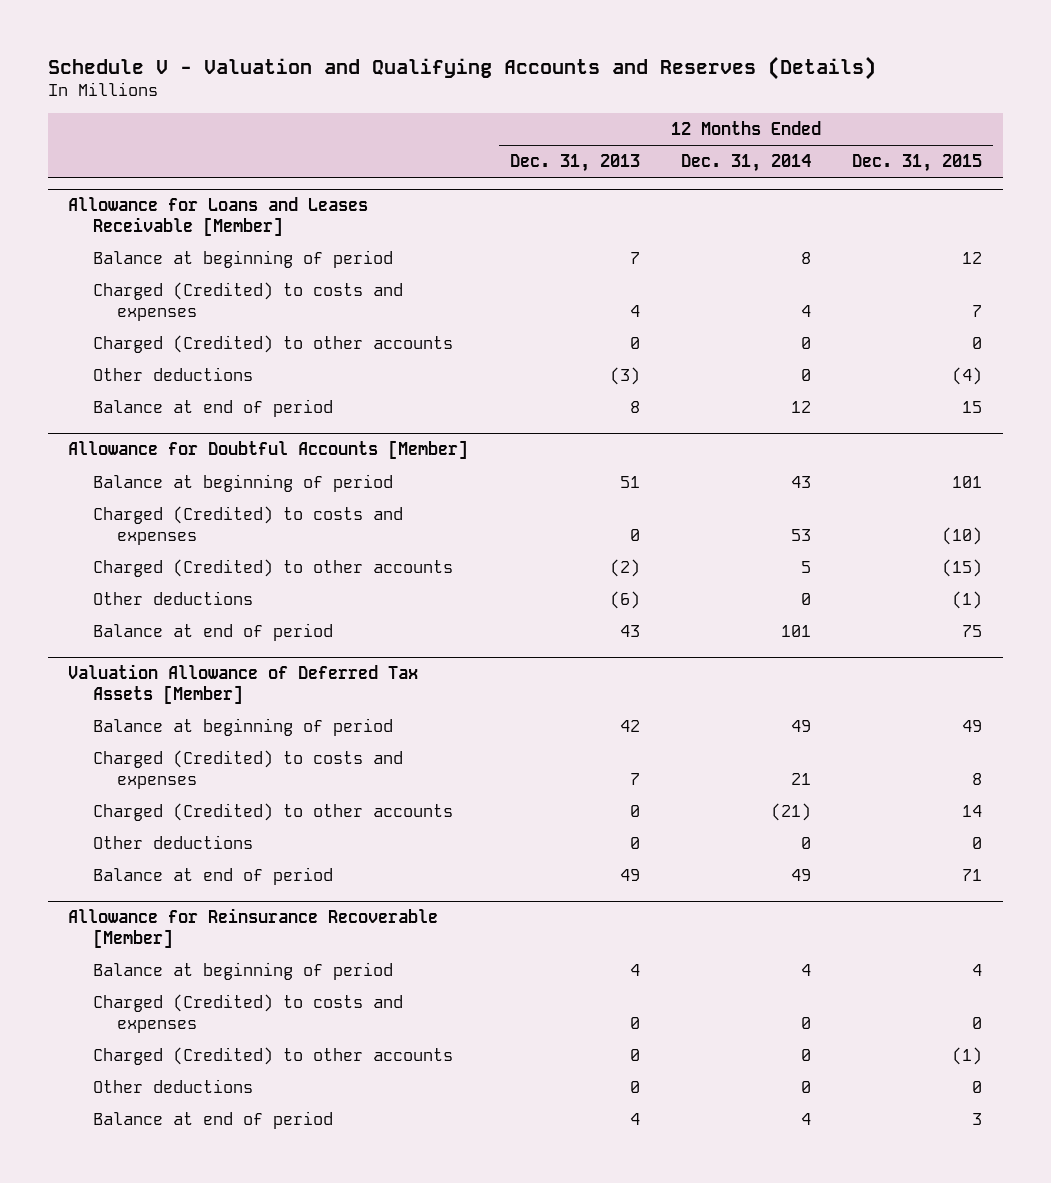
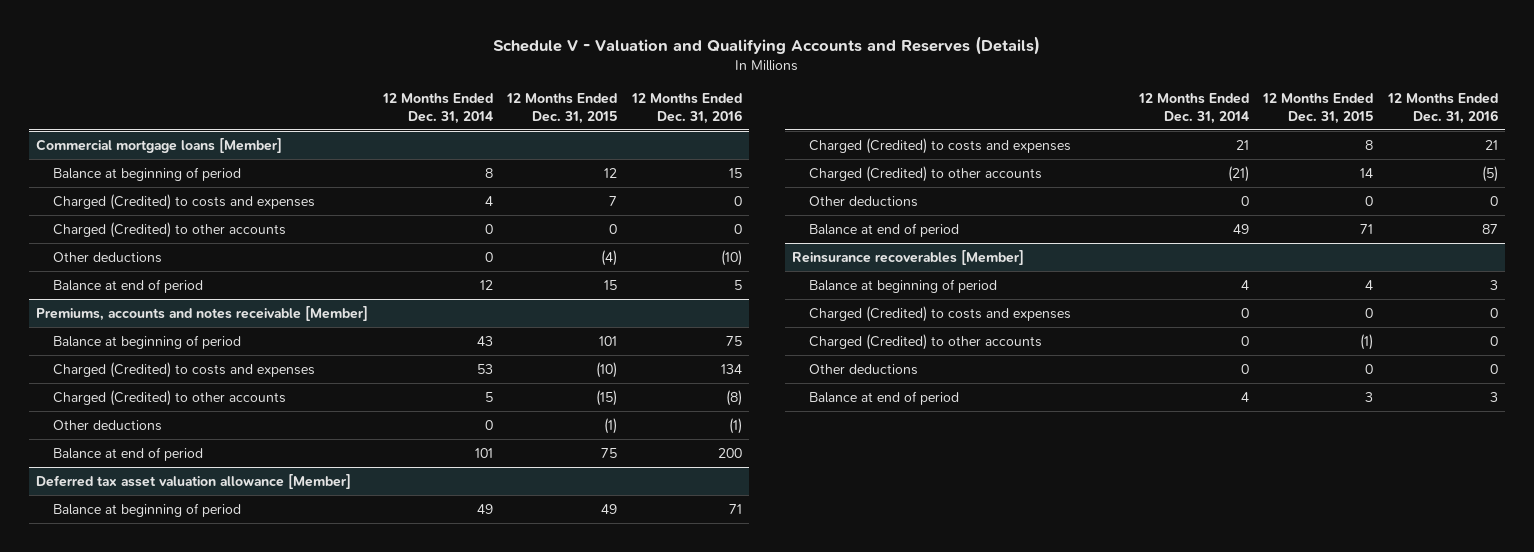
[509,154,640,173] Dec. 31, 2013 -> none
none -> [631,93,743,124] 12 Months Ended Dec. 31, 2016
[68,197,369,236] Allowance for Loans and Leases Receivable [Member] -> [36,138,283,154] Commercial mortgage loans [Member]
[68,440,469,460] Allowance for Doubtful Accounts [Member] -> [36,306,369,322] Premiums, accounts and notes receivable [Member]
[68,664,419,704] Valuation Allowance of Deferred Tax Assets [Member] -> [36,474,352,490] Deferred tax asset valuation allowance [Member]
[68,908,439,948] Allowance for Reinsurance Recoverable [Member] -> [792,250,1025,266] Reinsurance recoverables [Member]

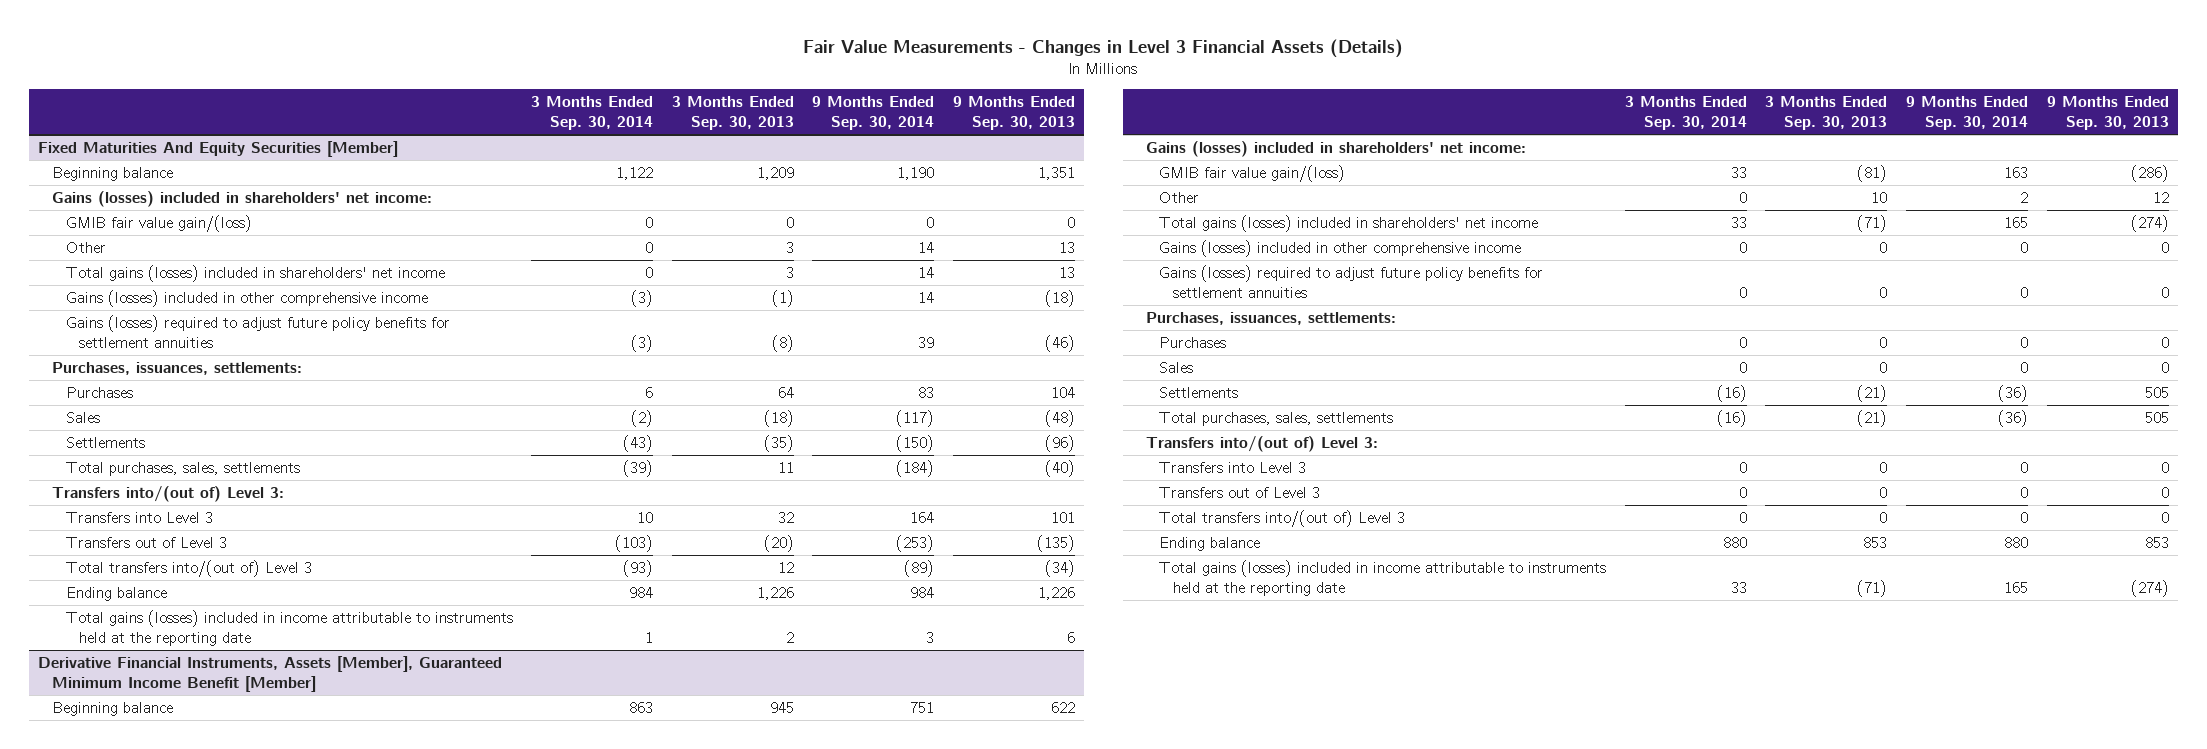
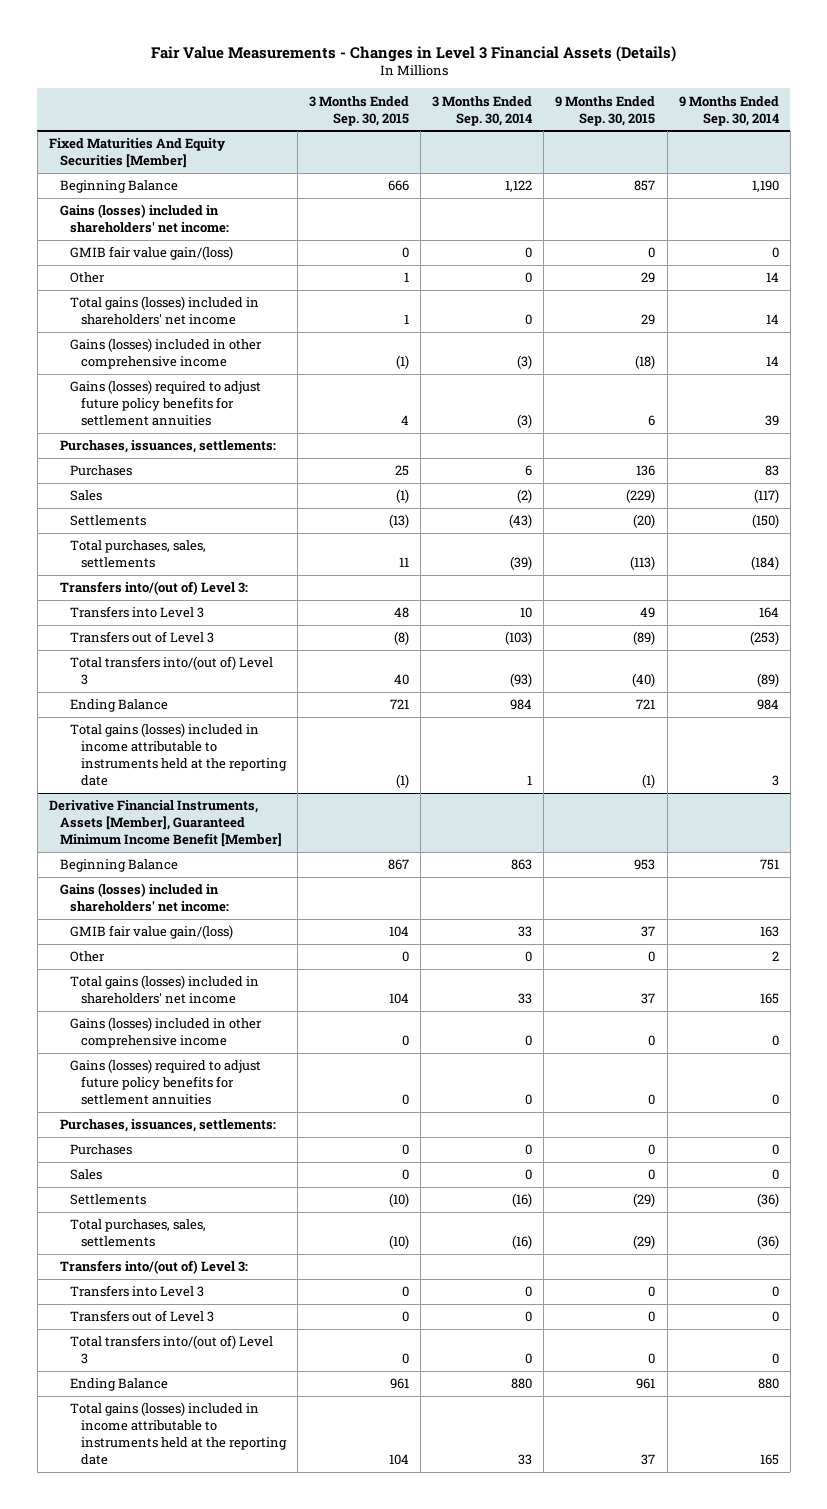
[671,95,794,130] 3 Months Ended Sep. 30, 2013 -> none
[952,95,1075,130] 9 Months Ended Sep. 30, 2013 -> none
none -> [309,95,410,126] 3 Months Ended Sep. 30, 2015
none -> [555,95,656,126] 9 Months Ended Sep. 30, 2015
[51,166,173,181] Beginning balance -> [59,180,178,194] Beginning Balance
[65,586,167,601] Ending balance -> [70,699,169,713] Ending Balance
[51,701,173,716] Beginning balance -> [59,859,178,873] Beginning Balance
[1159,536,1261,551] Ending balance -> [70,1378,169,1392] Ending Balance

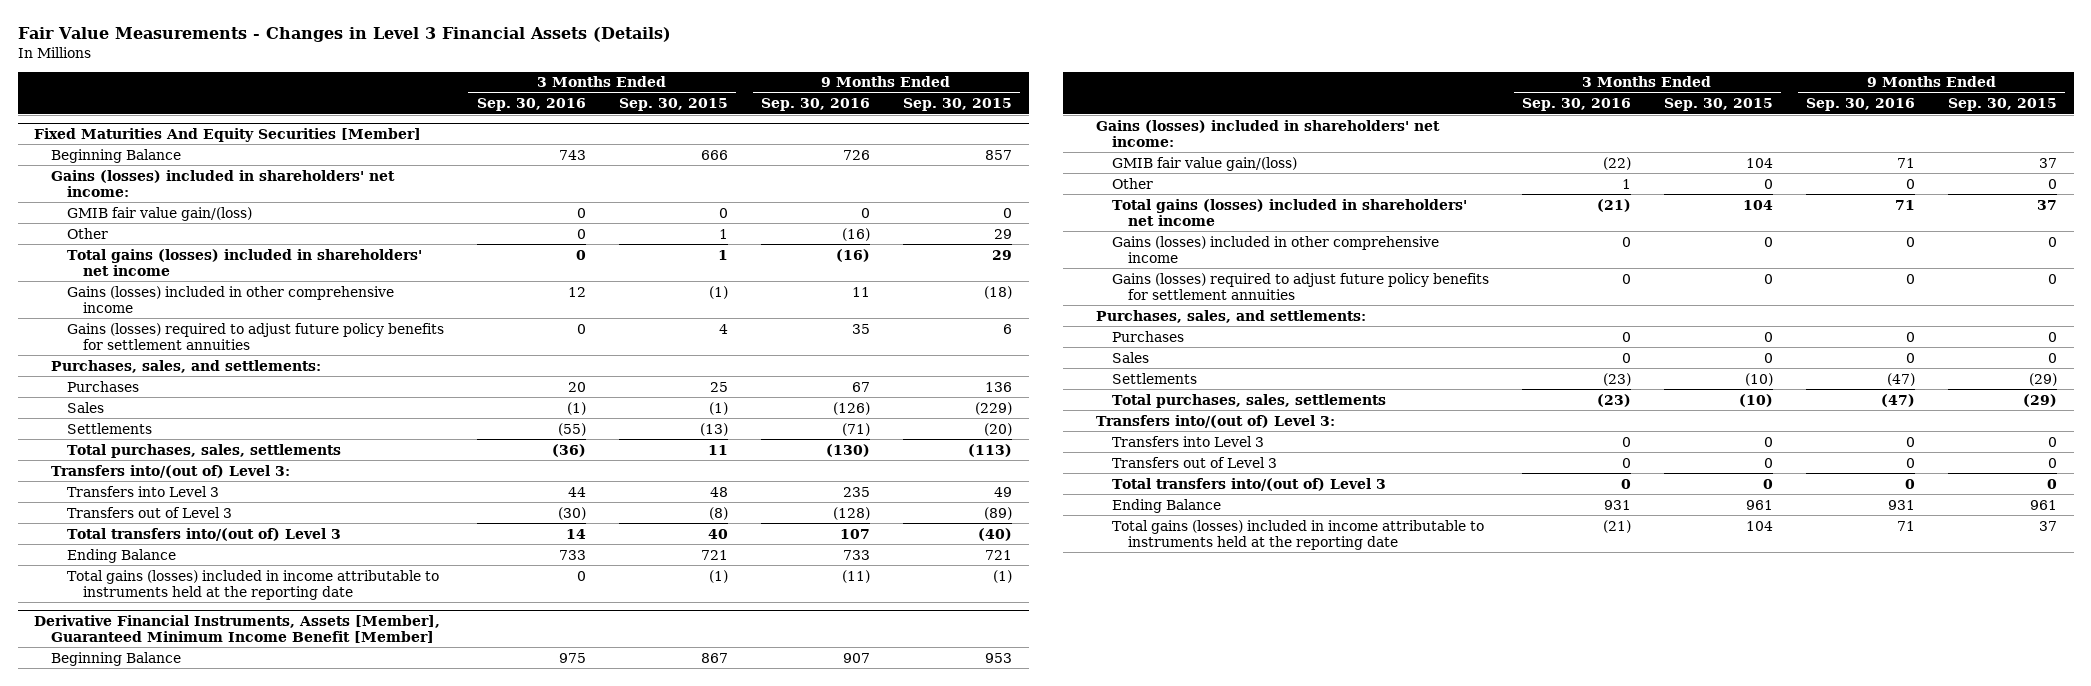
[432,95,533,126] 3 Months Ended Sep. 30, 2014 -> none
[678,95,779,126] 9 Months Ended Sep. 30, 2014 -> none
none -> [476,98,586,112] Sep. 30, 2016
none -> [760,98,870,112] Sep. 30, 2016
[59,440,276,454] Purchases, issuances, settlements: -> [50,359,321,373] Purchases, sales, and settlements:
[59,1119,276,1133] Purchases, issuances, settlements: -> [1095,309,1366,323] Purchases, sales, and settlements:

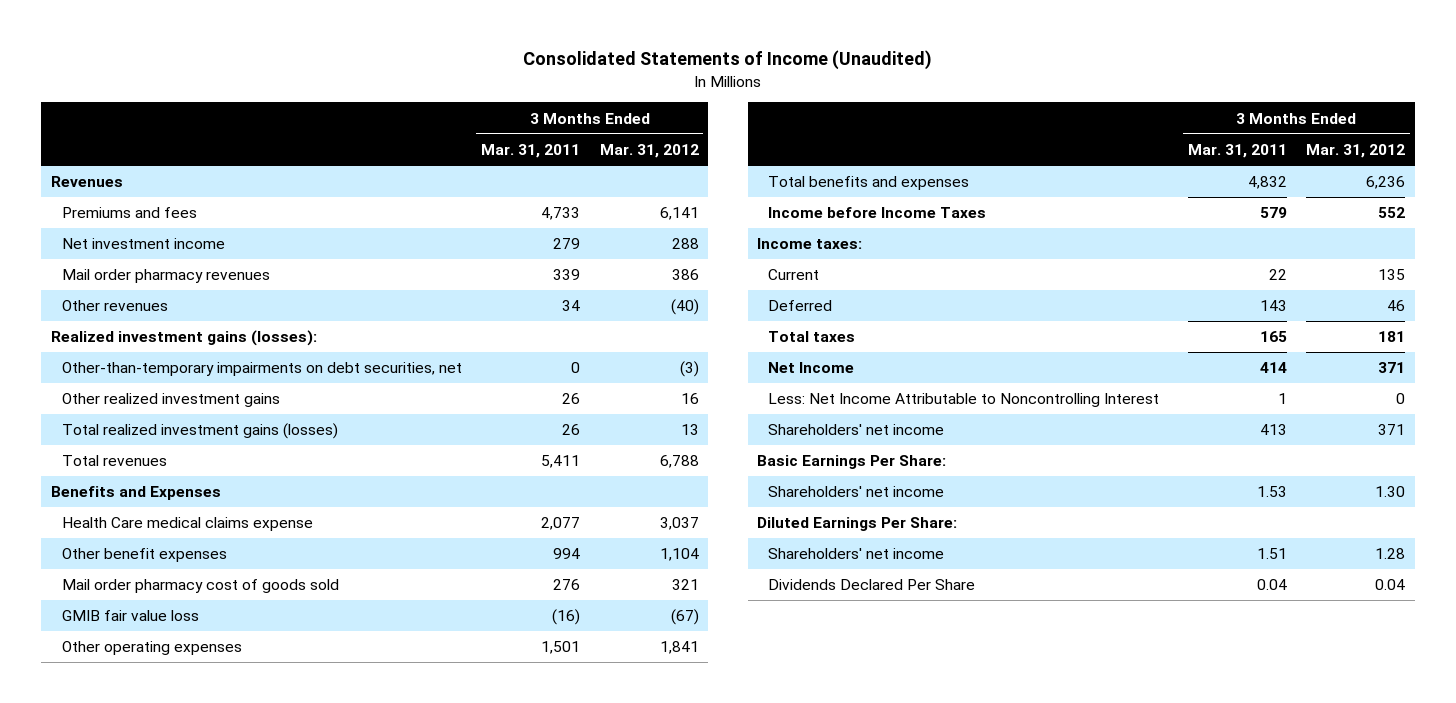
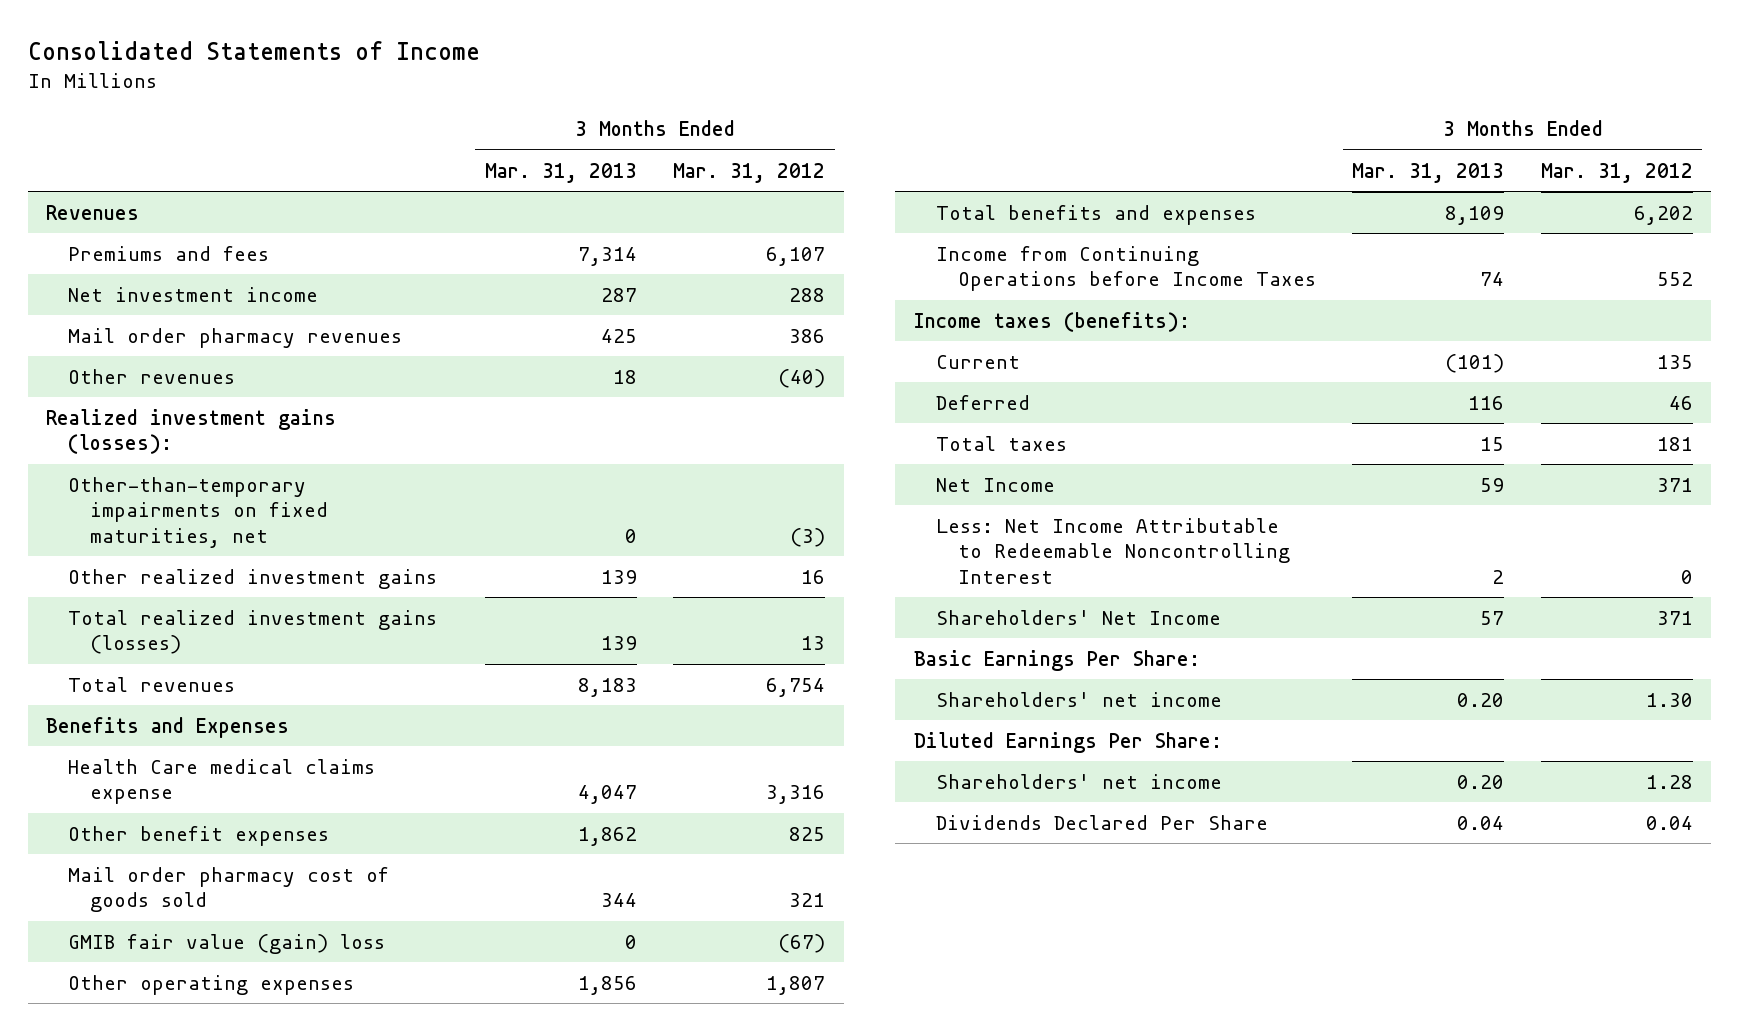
[522,50,932,71] Consolidated Statements of Income (Unaudited) -> [27,40,480,60] Consolidated Statements of Income
[481,143,581,158] Mar. 31, 2011 -> none
none -> [484,162,637,183] Mar. 31, 2013
[659,207,699,221] 6,141 -> [766,246,826,266] 6,107
[61,362,462,377] Other-than-temporary impairments on debt securities, net -> [68,476,328,548] Other-than-temporary impairments on fixed maturities, net
[659,455,699,469] 6,788 -> [766,677,826,697] 6,754
[659,517,699,531] 3,037 -> [766,785,826,805] 3,316
[659,548,699,562] 1,104 -> [789,826,826,841] 825
[61,610,199,622] GMIB fair value loss -> [68,933,386,954] GMIB fair value (gain) loss
[659,641,699,655] 1,841 -> [766,975,826,995] 1,807
[1366,176,1406,190] 6,236 -> [1633,205,1693,225] 6,202
[768,207,987,219] Income before Income Taxes -> [935,245,1316,292] Income from Continuing Operations before Income Taxes
[757,238,863,250] Income taxes: -> [913,311,1190,332] Income taxes (benefits):
[768,393,1160,408] Less: Net Income Attributable to Noncontrolling Interest -> [935,517,1290,584] Less: Net Income Attributable to Redeemable Noncontrolling Interest
[768,424,945,436] Shareholders' net income -> [935,609,1221,625] Shareholders' Net Income

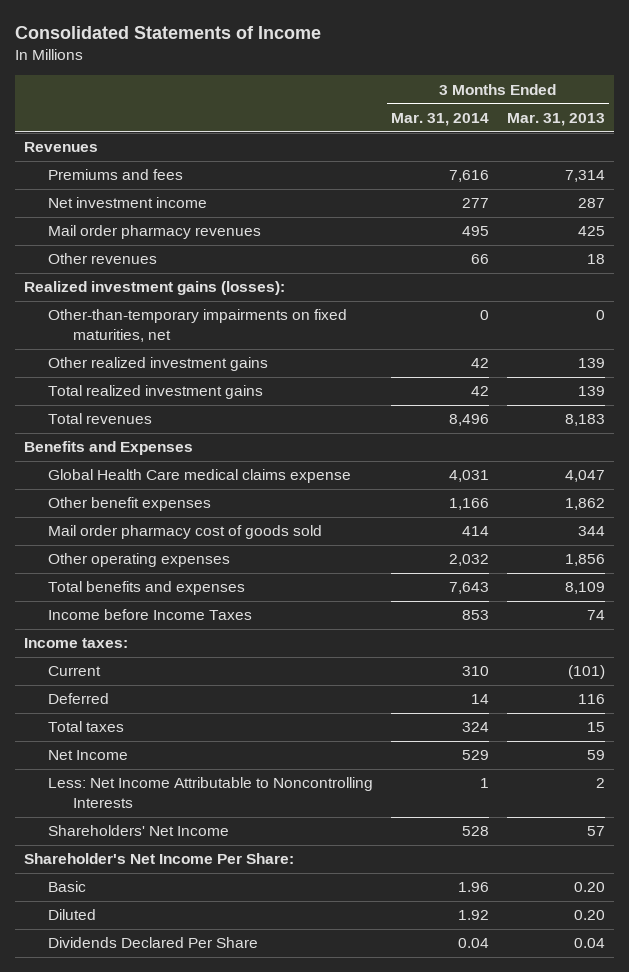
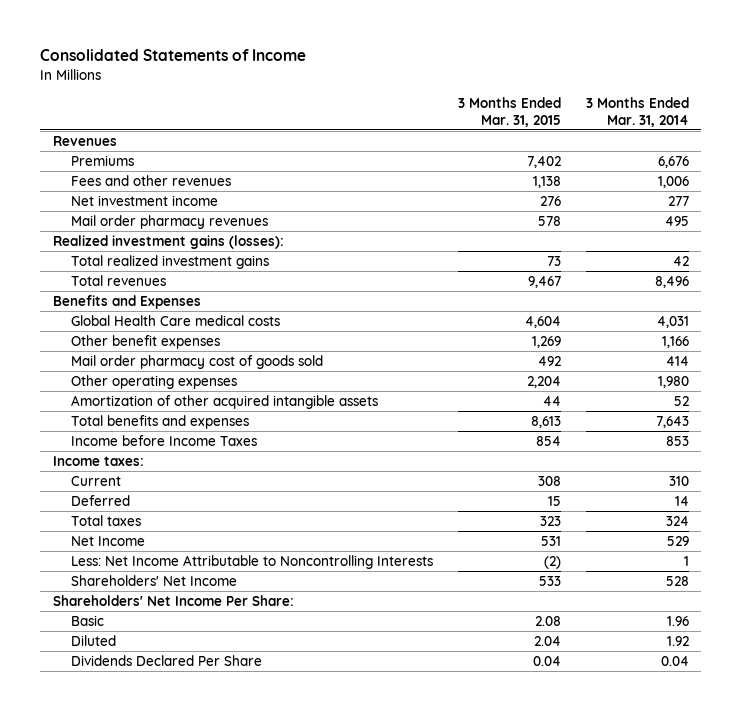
[506,113,605,127] Mar. 31, 2013 -> none
none -> [457,97,561,127] 3 Months Ended Mar. 31, 2015
[48,169,184,181] Premiums and fees -> none
none -> [70,154,134,166] Premiums
none -> [70,174,231,186] Fees and other revenues
[48,253,158,265] Other revenues -> none
[48,309,348,343] Other-than-temporary impairments on fixed maturities, net -> none
[48,357,269,372] Other realized investment gains -> none
[48,469,352,484] Global Health Care medical claims expense -> [70,314,280,326] Global Health Care medical costs
[449,554,490,567] 2,032 -> [657,375,689,388] 1,980
none -> [70,394,378,409] Amortization of other acquired intangible assets
[23,853,294,865] Shareholder's Net Income Per Share: -> [52,594,294,606] Shareholders' Net Income Per Share:

